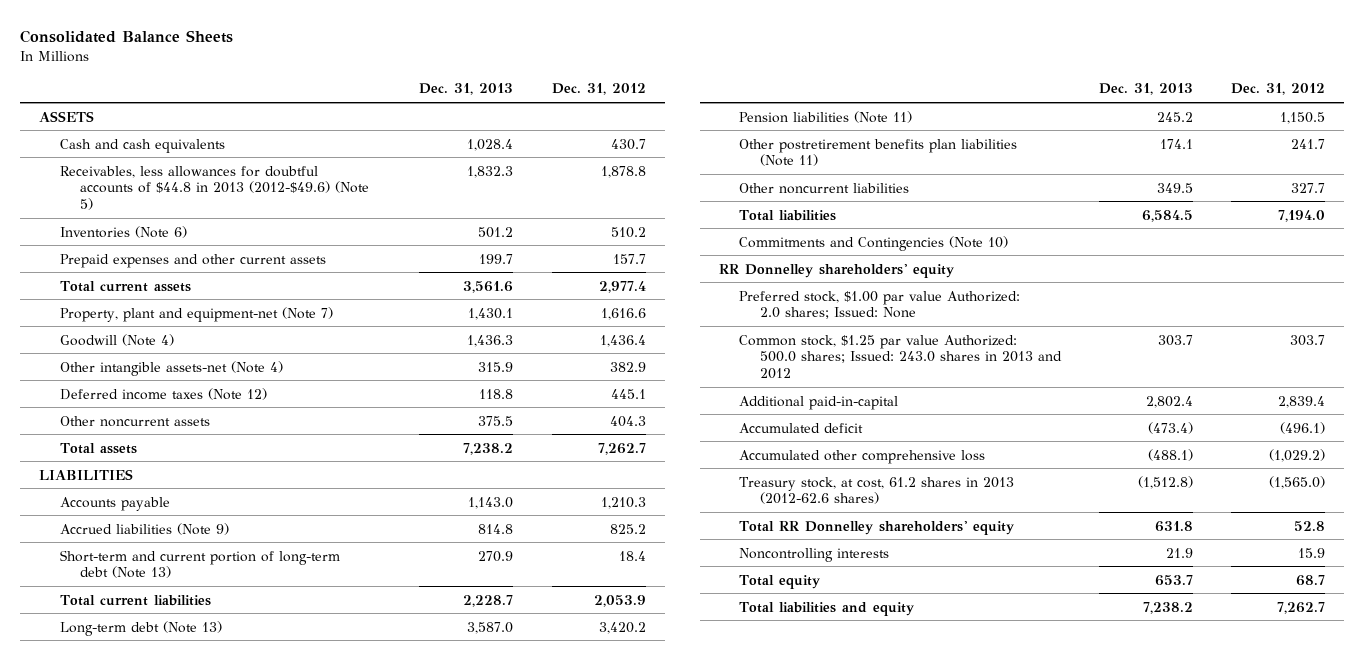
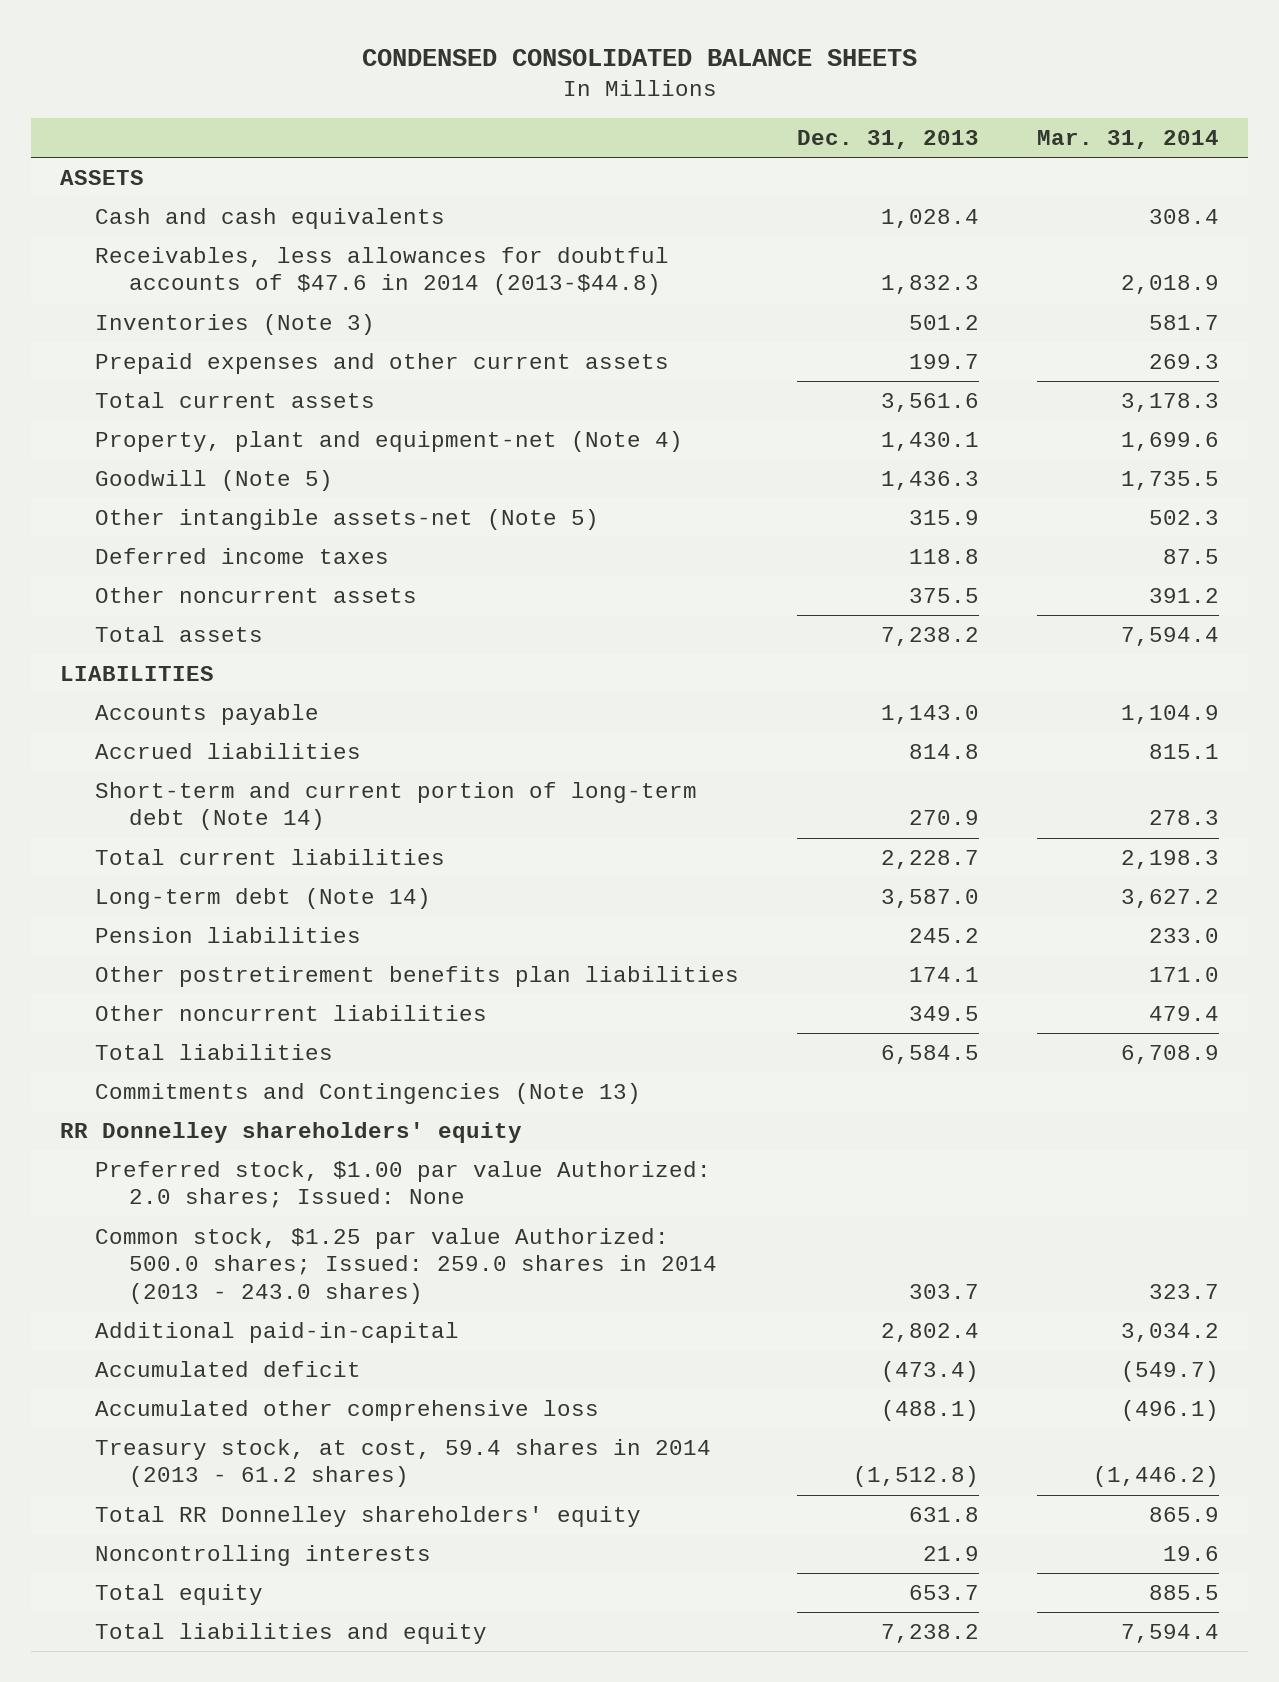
[20,29,234,43] Consolidated Balance Sheets -> [361,48,917,66] CONDENSED CONSOLIDATED BALANCE SHEETS
[551,83,646,96] Dec. 31, 2012 -> none
none -> [1037,130,1220,150] Mar. 31, 2014
[59,165,369,210] Receivables, less allowances for doubtful accounts of $44.8 in 2013 (2012-$49.6) (Note 5) -> [94,247,669,296] Receivables, less allowances for doubtful accounts of $47.6 in 2014 (2013-$44.8)
[59,225,187,238] Inventories (Note 6) -> [94,314,375,336] Inventories (Note 3)
[59,306,333,322] Property, plant and equipment-net (Note 7) -> [94,431,683,453] Property, plant and equipment-net (Note 4)
[59,333,174,346] Goodwill (Note 4) -> [94,470,333,492] Goodwill (Note 5)
[59,360,283,376] Other intangible assets-net (Note 4) -> [94,509,599,531] Other intangible assets-net (Note 5)
[59,387,267,400] Deferred income taxes (Note 12) -> [94,548,389,565] Deferred income taxes
[59,522,229,535] Accrued liabilities (Note 9) -> [94,743,361,760] Accrued liabilities
[59,549,340,579] Short-term and current portion of long-term debt (Note 13) -> [94,782,697,831] Short-term and current portion of long-term debt (Note 14)
[59,620,222,636] Long-term debt (Note 13) -> [94,888,431,910] Long-term debt (Note 14)
[739,110,913,123] Pension liabilities (Note 11) -> [94,927,361,944] Pension liabilities
[739,138,1018,167] Other postretirement benefits plan liabilities (Note 11) -> [94,966,739,988] Other postretirement benefits plan liabilities
[739,235,1009,251] Commitments and Contingencies (Note 10) -> [94,1083,641,1105] Commitments and Contingencies (Note 13)
[739,334,1062,379] Common stock, $1.25 par value Authorized: 500.0 shares; Issued: 243.0 shares in 2013 and 2012 -> [94,1228,717,1304] Common stock, $1.25 par value Authorized: 500.0 shares; Issued: 259.0 shares in 2014 (2013 - 243.0 shares)
[739,476,1015,505] Treasury stock, at cost, 61.2 shares in 2013 (2012-62.6 shares) -> [94,1439,711,1488] Treasury stock, at cost, 59.4 shares in 2014 (2013 - 61.2 shares)

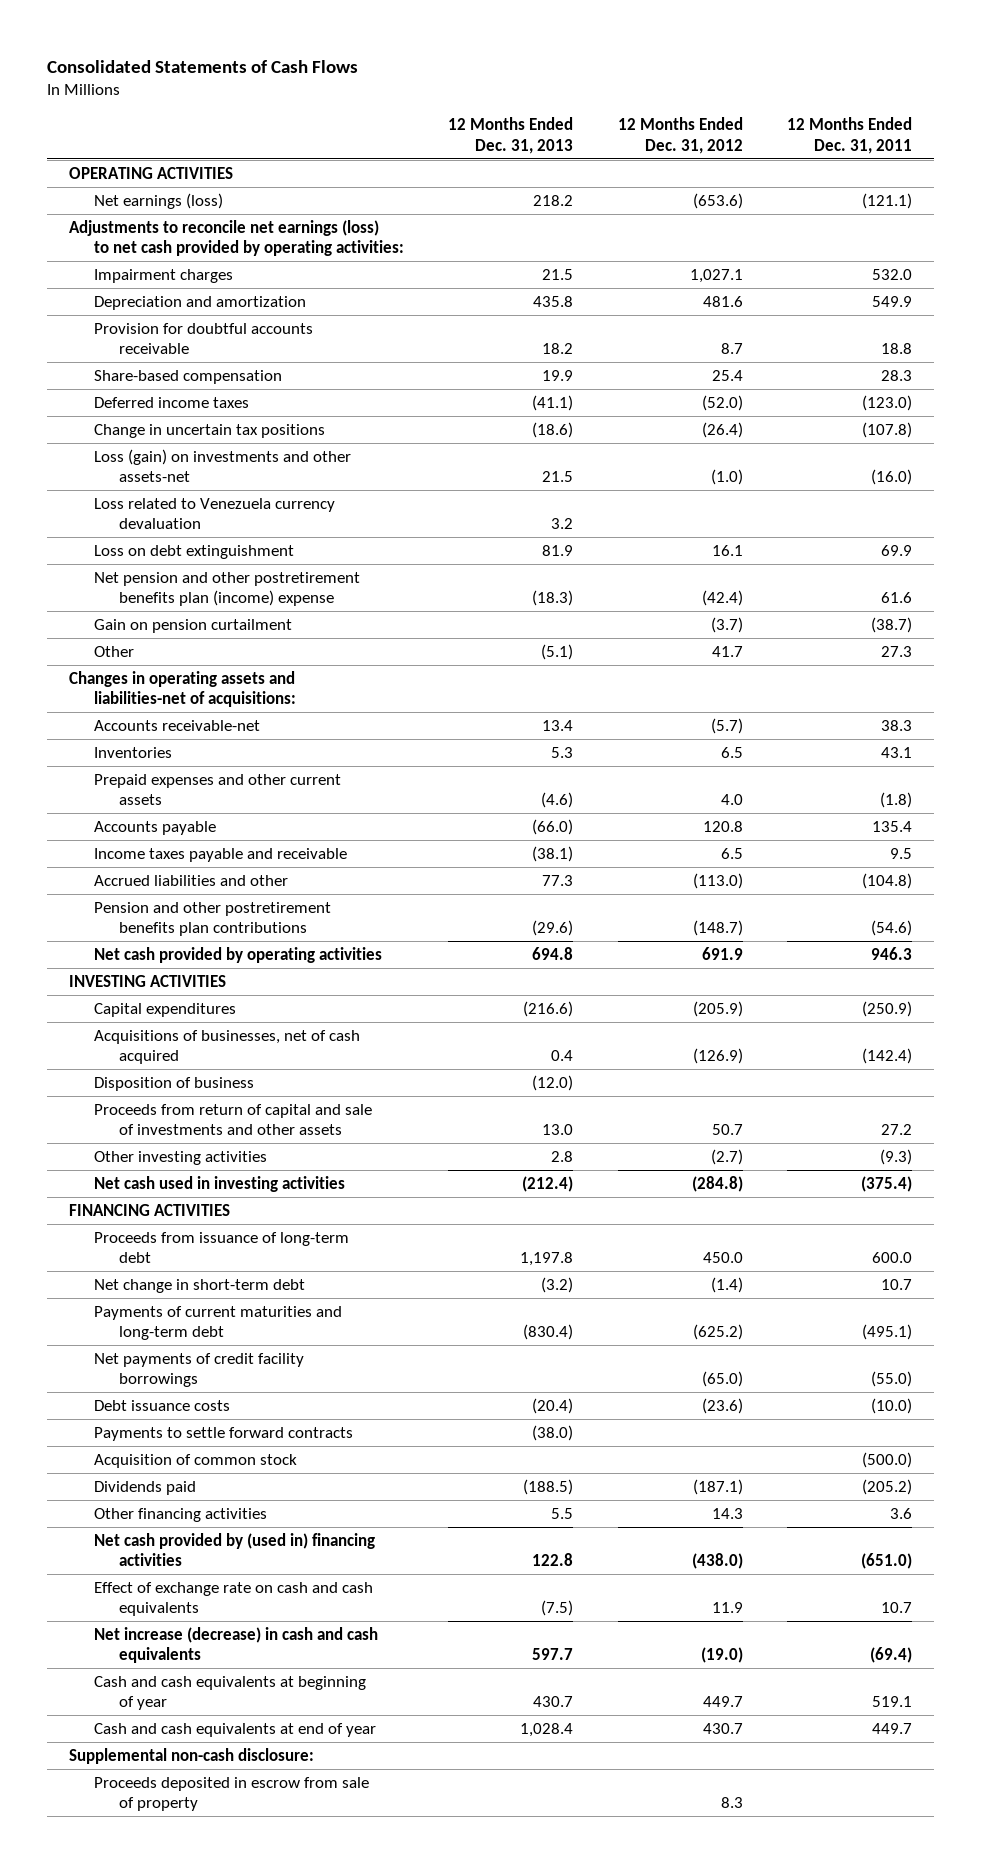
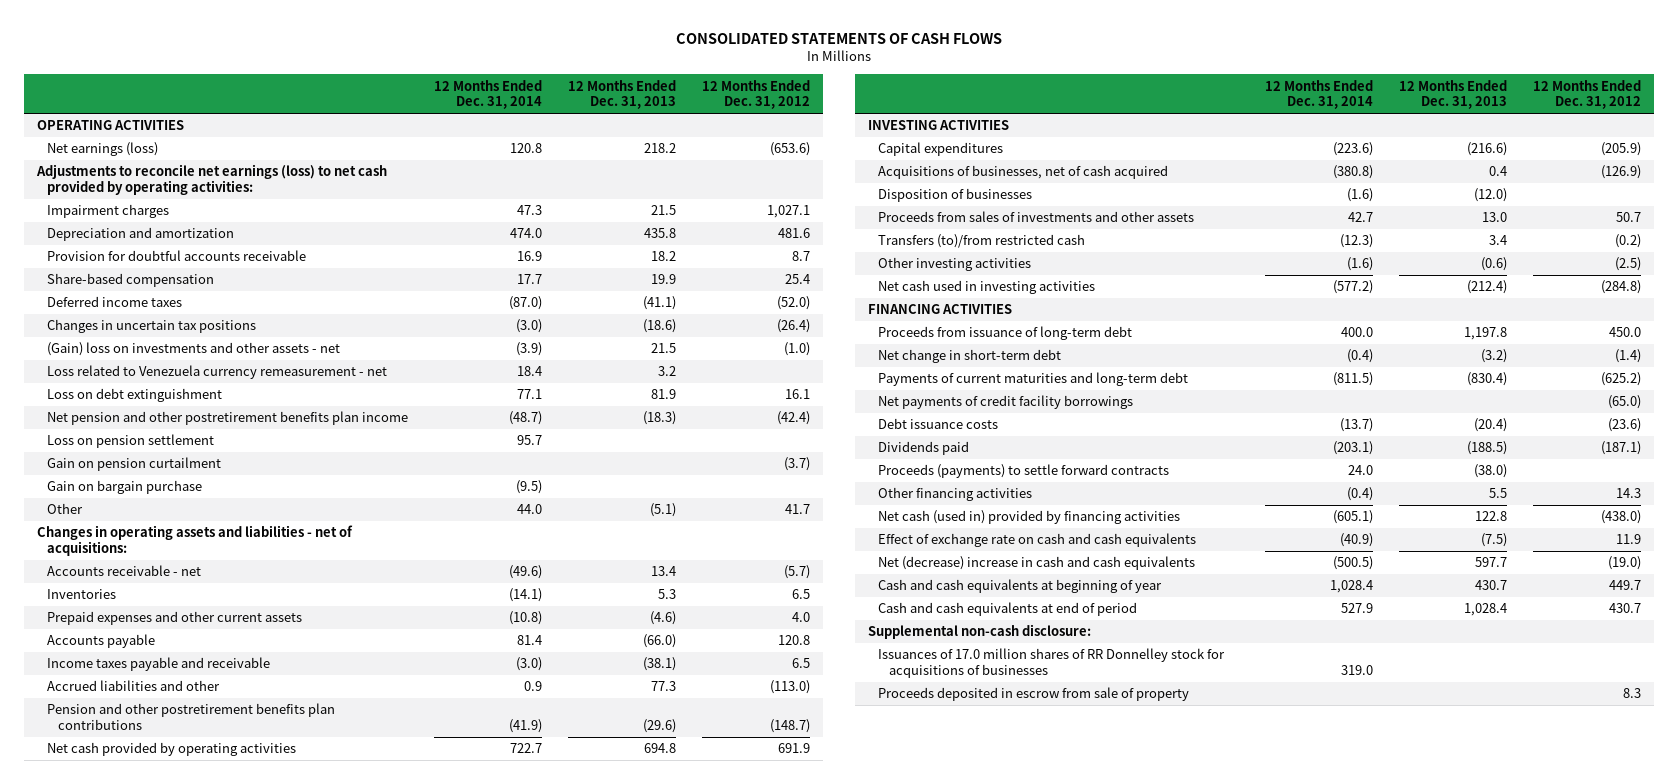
[47,59,359,73] Consolidated Statements of Cash Flows -> [676,33,1003,45] CONSOLIDATED STATEMENTS OF CASH FLOWS
[786,117,912,154] 12 Months Ended Dec. 31, 2011 -> none
none -> [434,79,543,110] 12 Months Ended Dec. 31, 2014
[93,423,325,438] Change in uncertain tax positions -> [47,319,257,334] Changes in uncertain tax positions
[93,448,351,483] Loss (gain) on investments and other assets-net -> [47,342,341,357] (Gain) loss on investments and other assets - net
[93,497,335,530] Loss related to Venezuela currency devaluation -> [47,365,388,380] Loss related to Venezuela currency remeasurement - net
[93,571,360,607] Net pension and other postretirement benefits plan (income) expense -> [47,411,409,426] Net pension and other postretirement benefits plan income
none -> [47,434,215,449] Loss on pension settlement
none -> [47,480,203,495] Gain on bargain purchase
[69,670,296,708] Changes in operating assets and liabilities-net of acquisitions: -> [37,525,354,557] Changes in operating assets and liabilities - net of acquisitions:
[93,719,260,731] Accounts receivable-net -> [47,565,202,577] Accounts receivable - net
[93,1076,254,1091] Disposition of business -> [878,188,1033,203] Disposition of businesses
[93,1103,372,1136] Proceeds from return of capital and sale of investments and other assets -> [878,211,1195,223] Proceeds from sales of investments and other assets
none -> [878,234,1086,249] Transfers (to)/from restricted cash
[551,1150,574,1162] 2.8 -> [1481,257,1508,272] (0.6)
[710,1148,743,1165] (2.7) -> [1615,257,1642,272] (2.5)
[93,1426,353,1441] Payments to settle forward contracts -> none
[93,1453,297,1468] Acquisition of common stock -> none
none -> [878,464,1170,479] Proceeds (payments) to settle forward contracts
[93,1532,375,1567] Net cash provided by (used in) financing activities -> [878,510,1181,525] Net cash (used in) provided by financing activities
[93,1626,378,1664] Net increase (decrease) in cash and cash equivalents -> [878,556,1196,571] Net (decrease) increase in cash and cash equivalents
[93,1722,376,1737] Cash and cash equivalents at end of year -> [878,602,1138,617] Cash and cash equivalents at end of period
none -> [878,648,1226,679] Issuances of 17.0 million shares of RR Donnelley stock for acquisitions of businesses

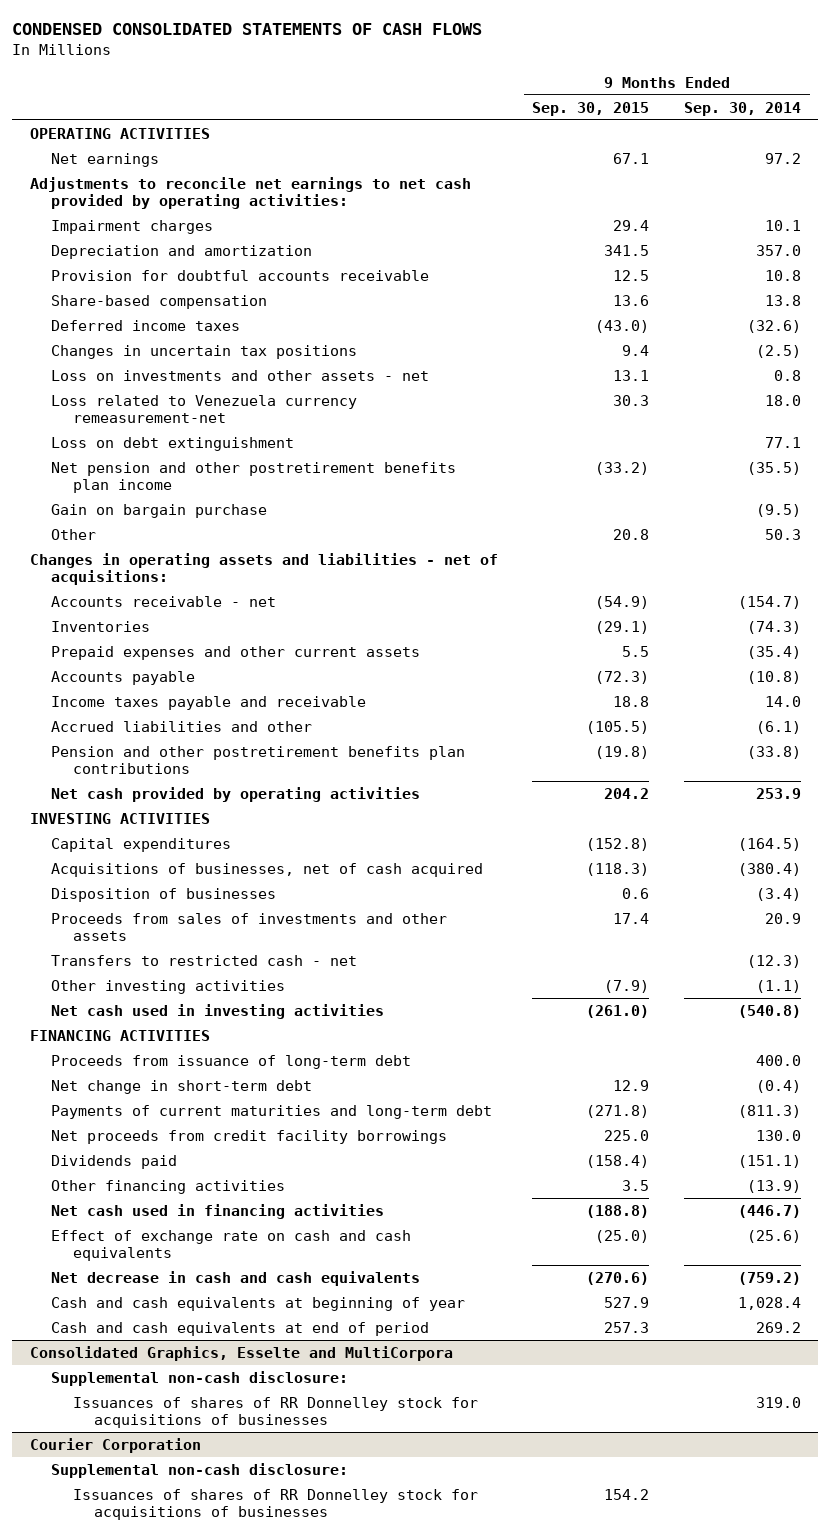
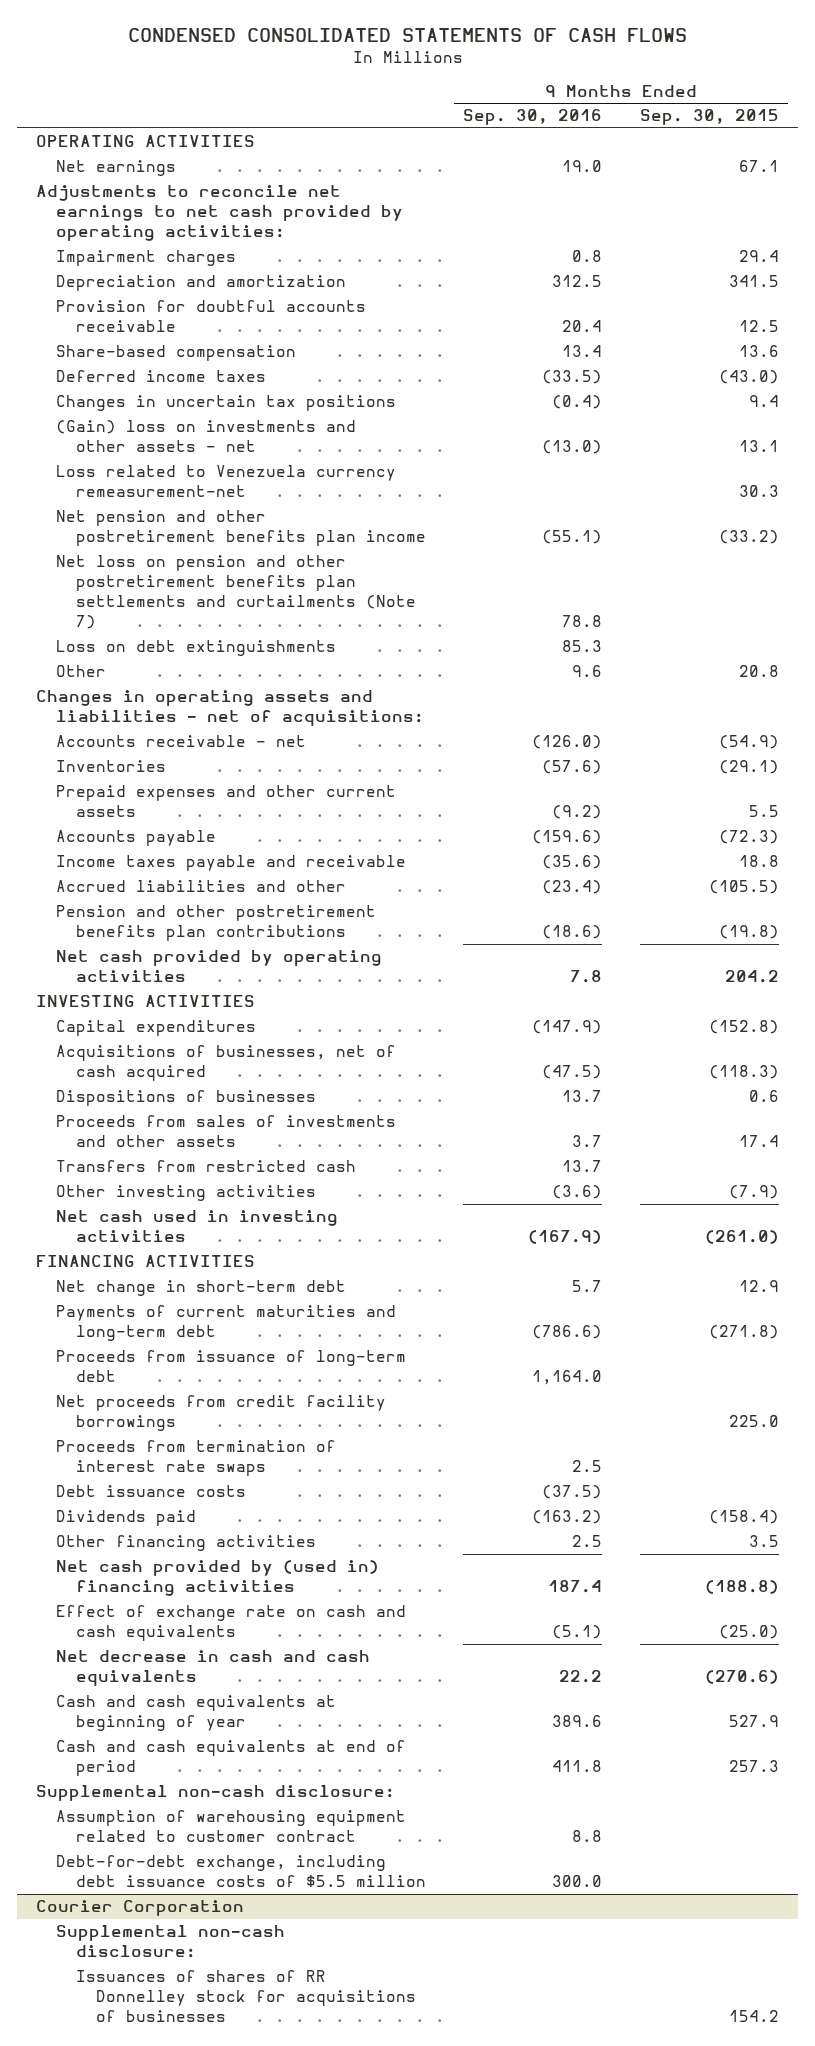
[683,101,801,116] Sep. 30, 2014 -> none
none -> [463,109,603,126] Sep. 30, 2016
[51,369,430,381] Loss on investments and other assets - net -> [55,420,356,453] (Gain) loss on investments and other assets - net
[51,436,295,451] Loss on debt extinguishment -> none
[51,503,268,518] Gain on bargain purchase -> none
none -> [55,555,416,630] Net loss on pension and other postretirement benefits plan settlements and curtailments (Note 7)
none -> [55,640,336,657] Loss on debt extinguishments
[51,887,277,902] Disposition of businesses -> [55,1090,316,1107] Dispositions of businesses
[51,954,358,966] Transfers to restricted cash - net -> [55,1160,356,1173] Transfers from restricted cash
[51,1054,412,1069] Proceeds from issuance of long-term debt -> [55,1350,406,1383] Proceeds from issuance of long-term debt
none -> [55,1440,336,1477] Proceeds from termination of interest rate swaps
none -> [55,1485,246,1498] Debt issuance costs
[51,1203,385,1219] Net cash used in financing activities -> [55,1560,379,1597] Net cash provided by (used in) financing activities
[29,1345,453,1361] Consolidated Graphics, Esselte and MultiCorpora -> none
[72,1396,478,1429] Issuances of shares of RR Donnelley stock for acquisitions of businesses -> none
none -> [55,1810,406,1843] Assumption of warehousing equipment related to customer contract
none -> [55,1855,426,1888] Debt-for-debt exchange, including debt issuance costs of $5.5 million

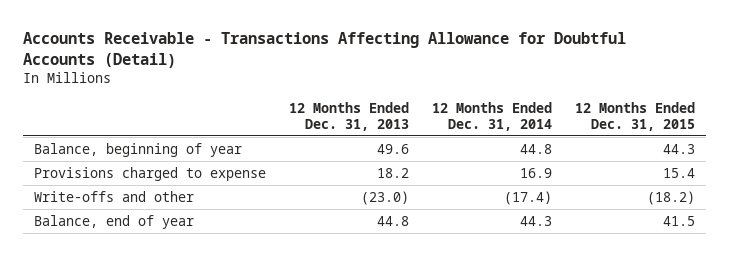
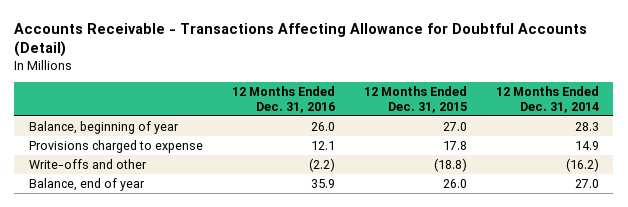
[288,102,409,131] 12 Months Ended Dec. 31, 2013 -> none
none -> [231,85,335,114] 12 Months Ended Dec. 31, 2016
[519,143,552,154] 44.8 -> [574,121,599,131] 28.3
[662,143,695,154] 44.3 -> [442,121,467,131] 27.0
[519,167,552,178] 16.9 -> [574,140,599,150] 14.9
[662,167,695,178] 15.4 -> [442,140,467,150] 17.8
[503,190,552,205] (17.4) -> [565,157,599,172] (16.2)
[646,190,695,205] (18.2) -> [433,157,467,172] (18.8)
[519,215,552,226] 44.3 -> [574,178,599,188] 27.0
[662,215,695,226] 41.5 -> [442,178,467,188] 26.0

